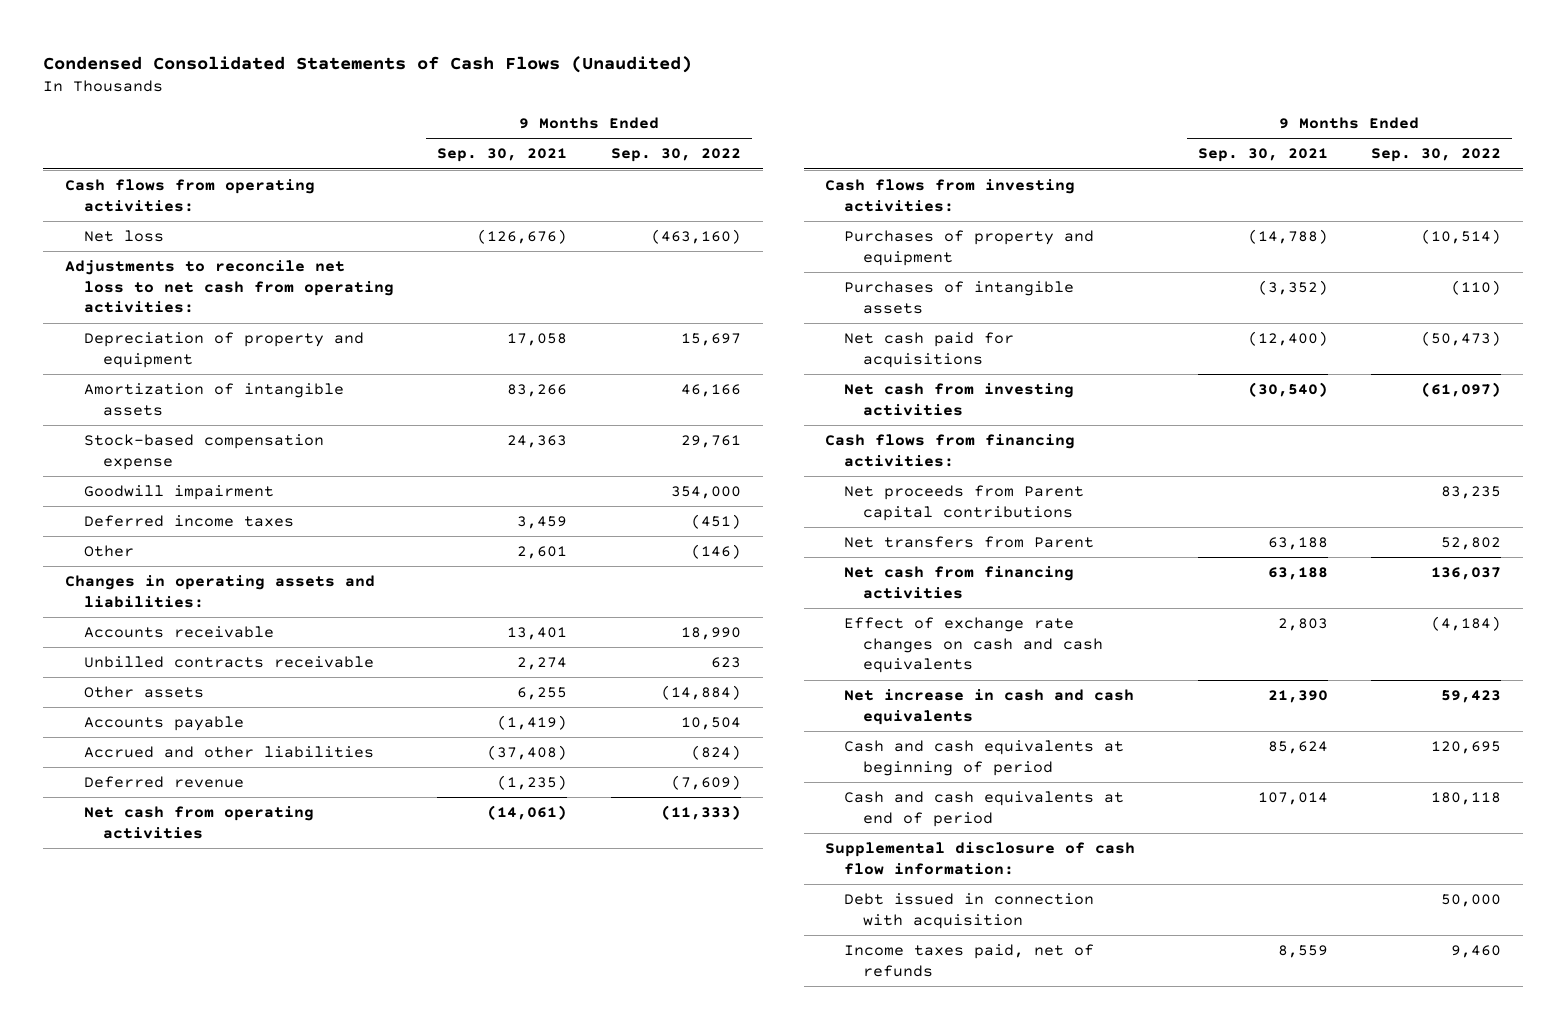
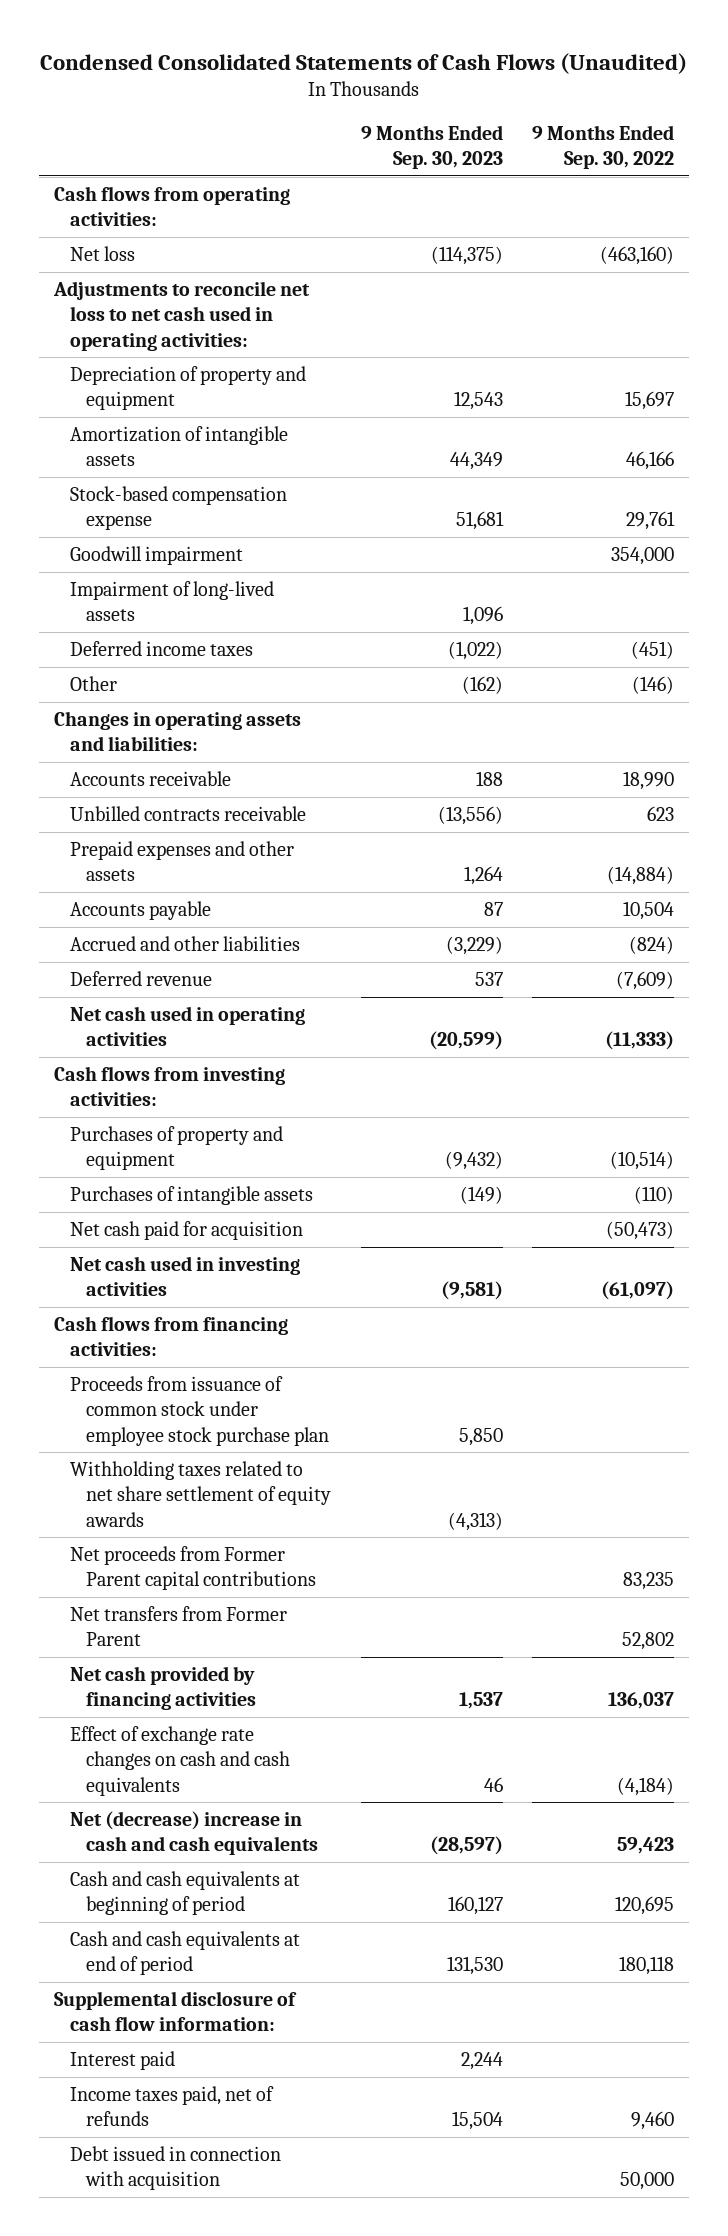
[437,148,568,163] Sep. 30, 2021 -> none
none -> [360,124,503,169] 9 Months Ended Sep. 30, 2023
[65,260,394,314] Adjustments to reconcile net loss to net cash from operating activities: -> [52,281,310,351] Adjustments to reconcile net loss to net cash used in operating activities:
none -> [70,581,275,622] Impairment of long-lived assets
[83,686,204,699] Other assets -> [70,841,295,882] Prepaid expenses and other assets
[83,806,314,839] Net cash from operating activities -> [70,1006,306,1047] Net cash used in operating activities
[844,332,1015,368] Net cash paid for acquisitions -> [70,1221,304,1241] Net cash paid for acquisition
[844,383,1075,416] Net cash from investing activities -> [70,1256,301,1297] Net cash used in investing activities
none -> [70,1376,330,1446] Proceeds from issuance of common stock under employee stock purchase plan
none -> [70,1461,332,1527] Withholding taxes related to net share settlement of equity awards
[844,485,1085,521] Net proceeds from Parent capital contributions -> [70,1546,317,1591] Net proceeds from Former Parent capital contributions
[844,536,1095,549] Net transfers from Parent -> [70,1606,288,1647] Net transfers from Former Parent
[844,566,1075,599] Net cash from financing activities -> [70,1666,257,1711] Net cash provided by financing activities
[844,689,1135,725] Net increase in cash and cash equivalents -> [70,1811,319,1856] Net (decrease) increase in cash and cash equivalents
none -> [70,2051,176,2071] Interest paid
[844,893,1095,929] Debt issued in connection with acquisition -> [70,2146,282,2191] Debt issued in connection with acquisition

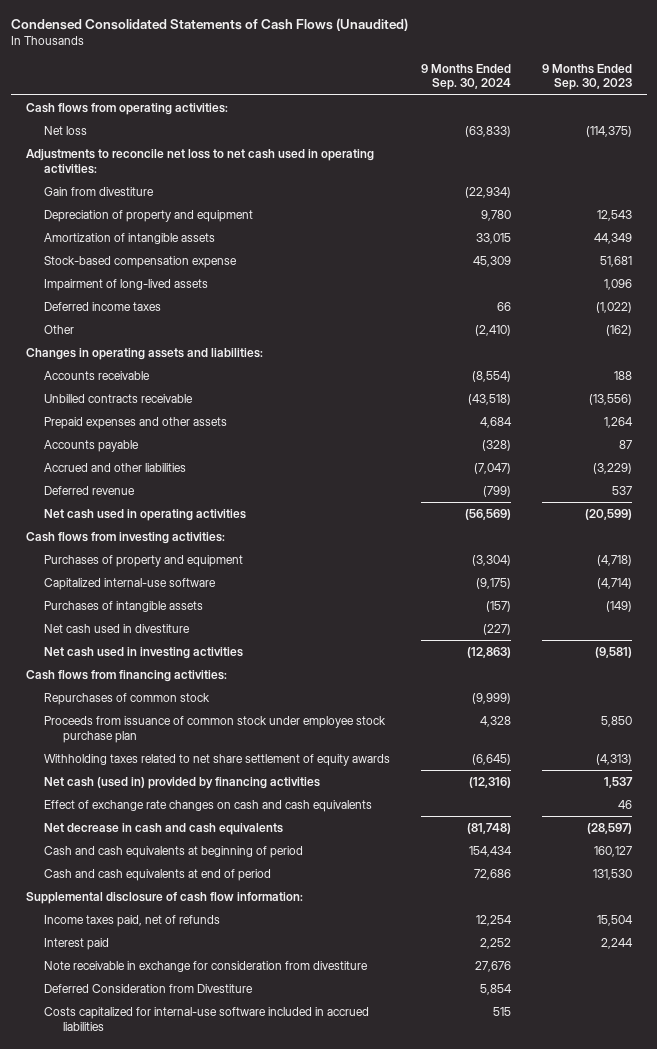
[532,124,675,169] 9 Months Ended Sep. 30, 2022 -> none
none -> [420,63,511,91] 9 Months Ended Sep. 30, 2024
none -> [44,186,155,196] Gain from divestiture
[70,546,244,566] Goodwill impairment -> none
[444,1151,503,1171] (9,432) -> [596,554,632,566] (4,718)
none -> [44,577,217,590] Capitalized internal-use software
[70,1221,304,1241] Net cash paid for acquisition -> none
none -> [44,623,191,633] Net cash used in divestiture
none -> [44,692,211,705] Repurchases of common stock
[70,1546,317,1591] Net proceeds from Former Parent capital contributions -> none
[70,1606,288,1647] Net transfers from Former Parent -> none
[70,1666,257,1711] Net cash provided by financing activities -> [44,776,321,789] Net cash (used in) provided by financing activities
[70,1811,319,1856] Net (decrease) increase in cash and cash equivalents -> [44,822,284,835] Net decrease in cash and cash equivalents
[70,2146,282,2191] Debt issued in connection with acquisition -> none
[70,2051,176,2071] Interest paid -> [44,937,110,950] Interest paid
none -> [44,960,369,972] Note receivable in exchange for consideration from divestiture
none -> [44,983,254,993] Deferred Consideration from Divestiture
none -> [44,1006,370,1031] Costs capitalized for internal-use software included in accrued liabilities

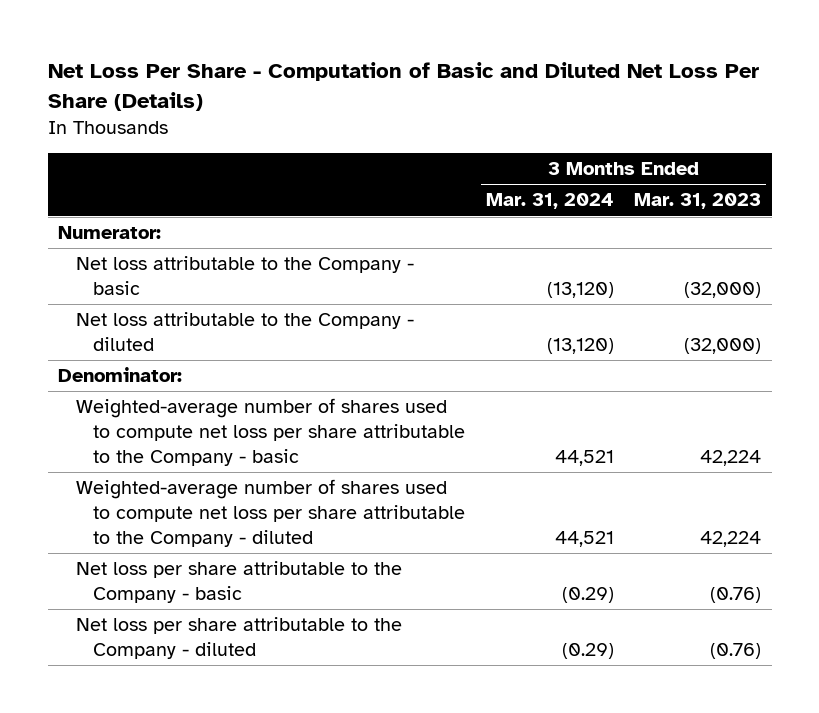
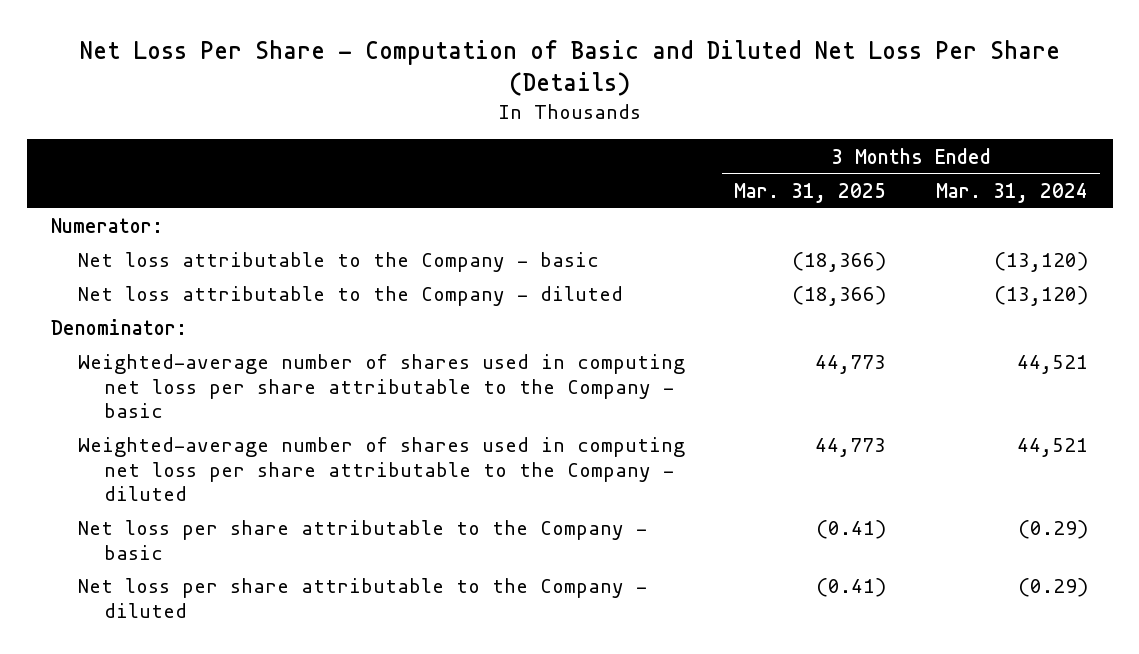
[634,193,762,210] Mar. 31, 2023 -> none
none -> [734,182,887,203] Mar. 31, 2025
[75,398,466,467] Weighted-average number of shares used to compute net loss per share attributable to the Company - basic -> [77,354,685,418] Weighted-average number of shares used in computing net loss per share attributable to the Company - basic
[75,479,466,548] Weighted-average number of shares used to compute net loss per share attributable to the Company - diluted -> [77,437,685,501] Weighted-average number of shares used in computing net loss per share attributable to the Company - diluted

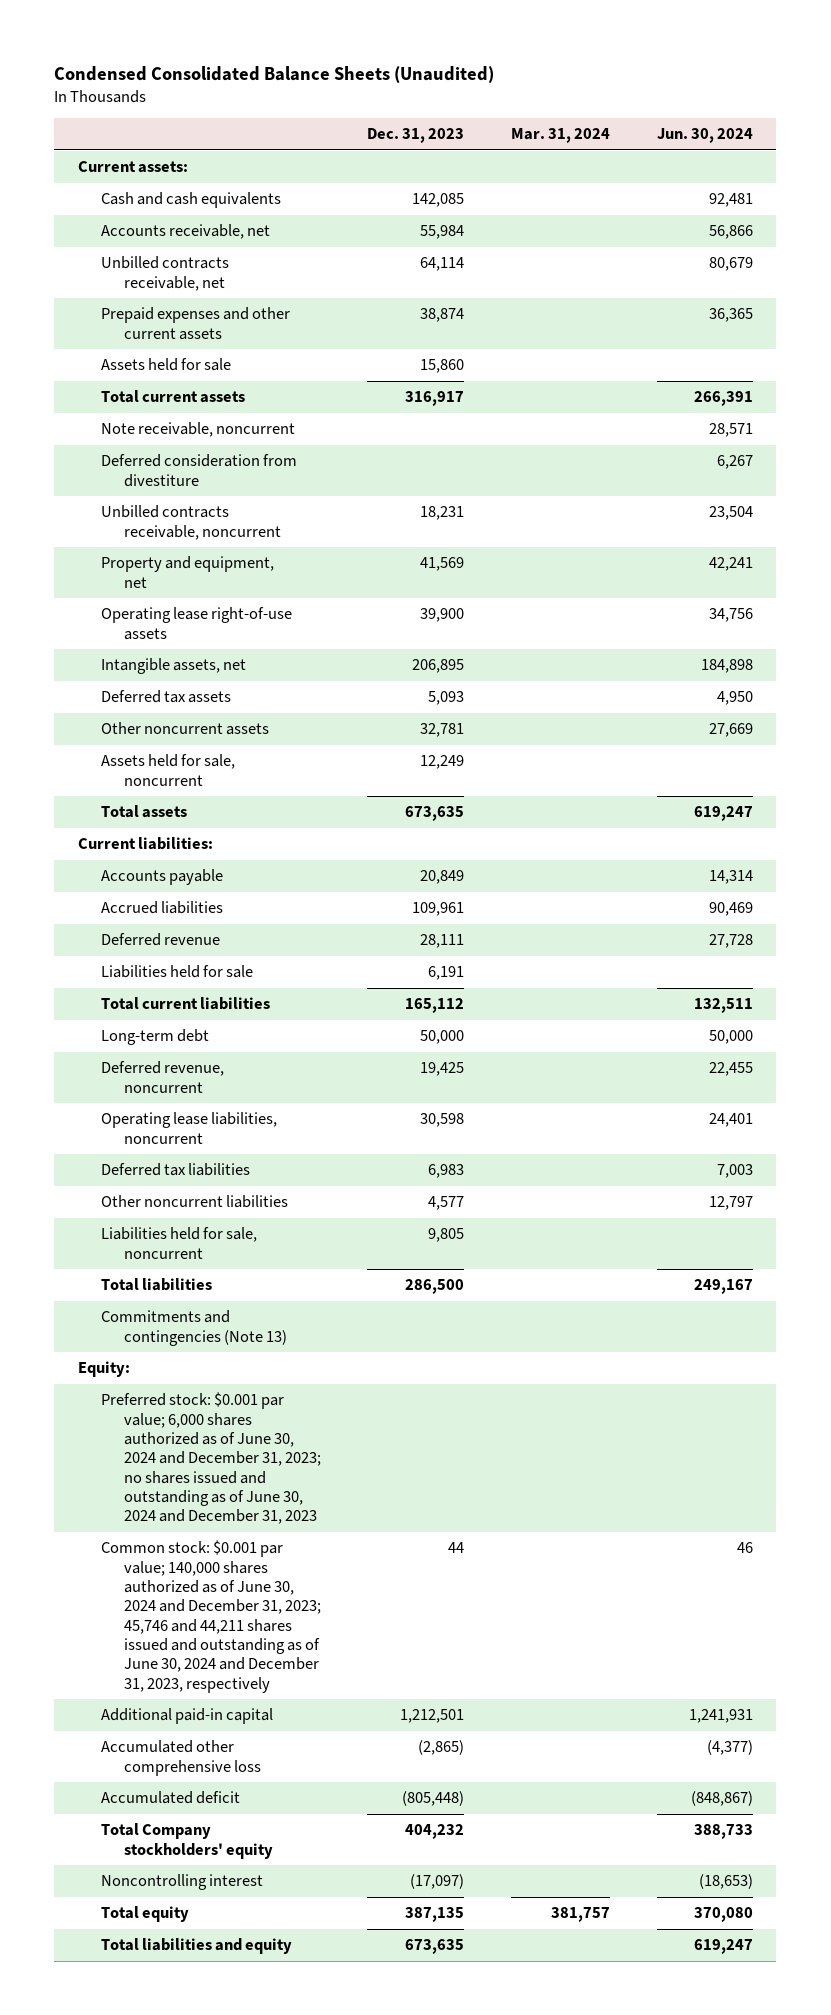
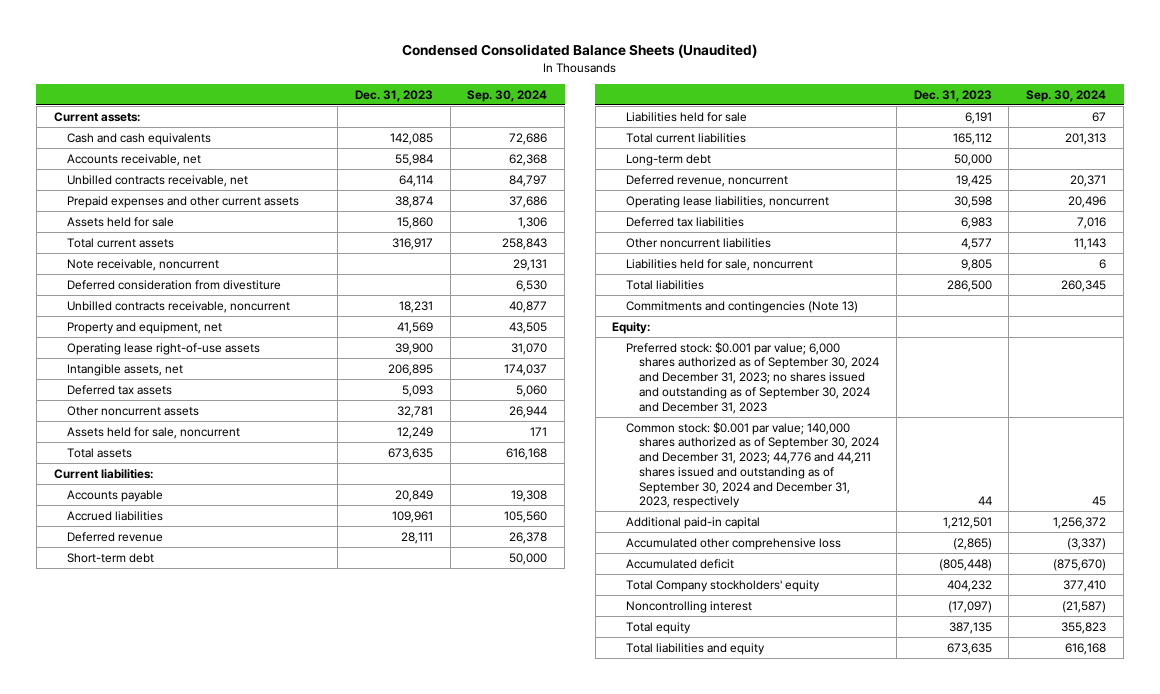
[511,128,611,144] Mar. 31, 2024 -> none
[656,128,753,144] Jun. 30, 2024 -> none
none -> [467,89,548,102] Sep. 30, 2024
none -> [66,552,154,563] Short-term debt
[100,1392,321,1525] Preferred stock: $0.001 par value; 6,000 shares authorized as of June 30, 2024 and December 31, 2023; no shares issued and outstanding as of June 30, 2024 and December 31, 2023 -> [625,341,880,414] Preferred stock: $0.001 par value; 6,000 shares authorized as of September 30, 2024 and December 31, 2023; no shares issued and outstanding as of September 30, 2024 and December 31, 2023
[100,1540,321,1693] Common stock: $0.001 par value; 140,000 shares authorized as of June 30, 2024 and December 31, 2023; 45,746 and 44,211 shares issued and outstanding as of June 30, 2024 and December 31, 2023, respectively -> [625,421,880,509] Common stock: $0.001 par value; 140,000 shares authorized as of September 30, 2024 and December 31, 2023; 44,776 and 44,211 shares issued and outstanding as of September 30, 2024 and December 31, 2023, respectively

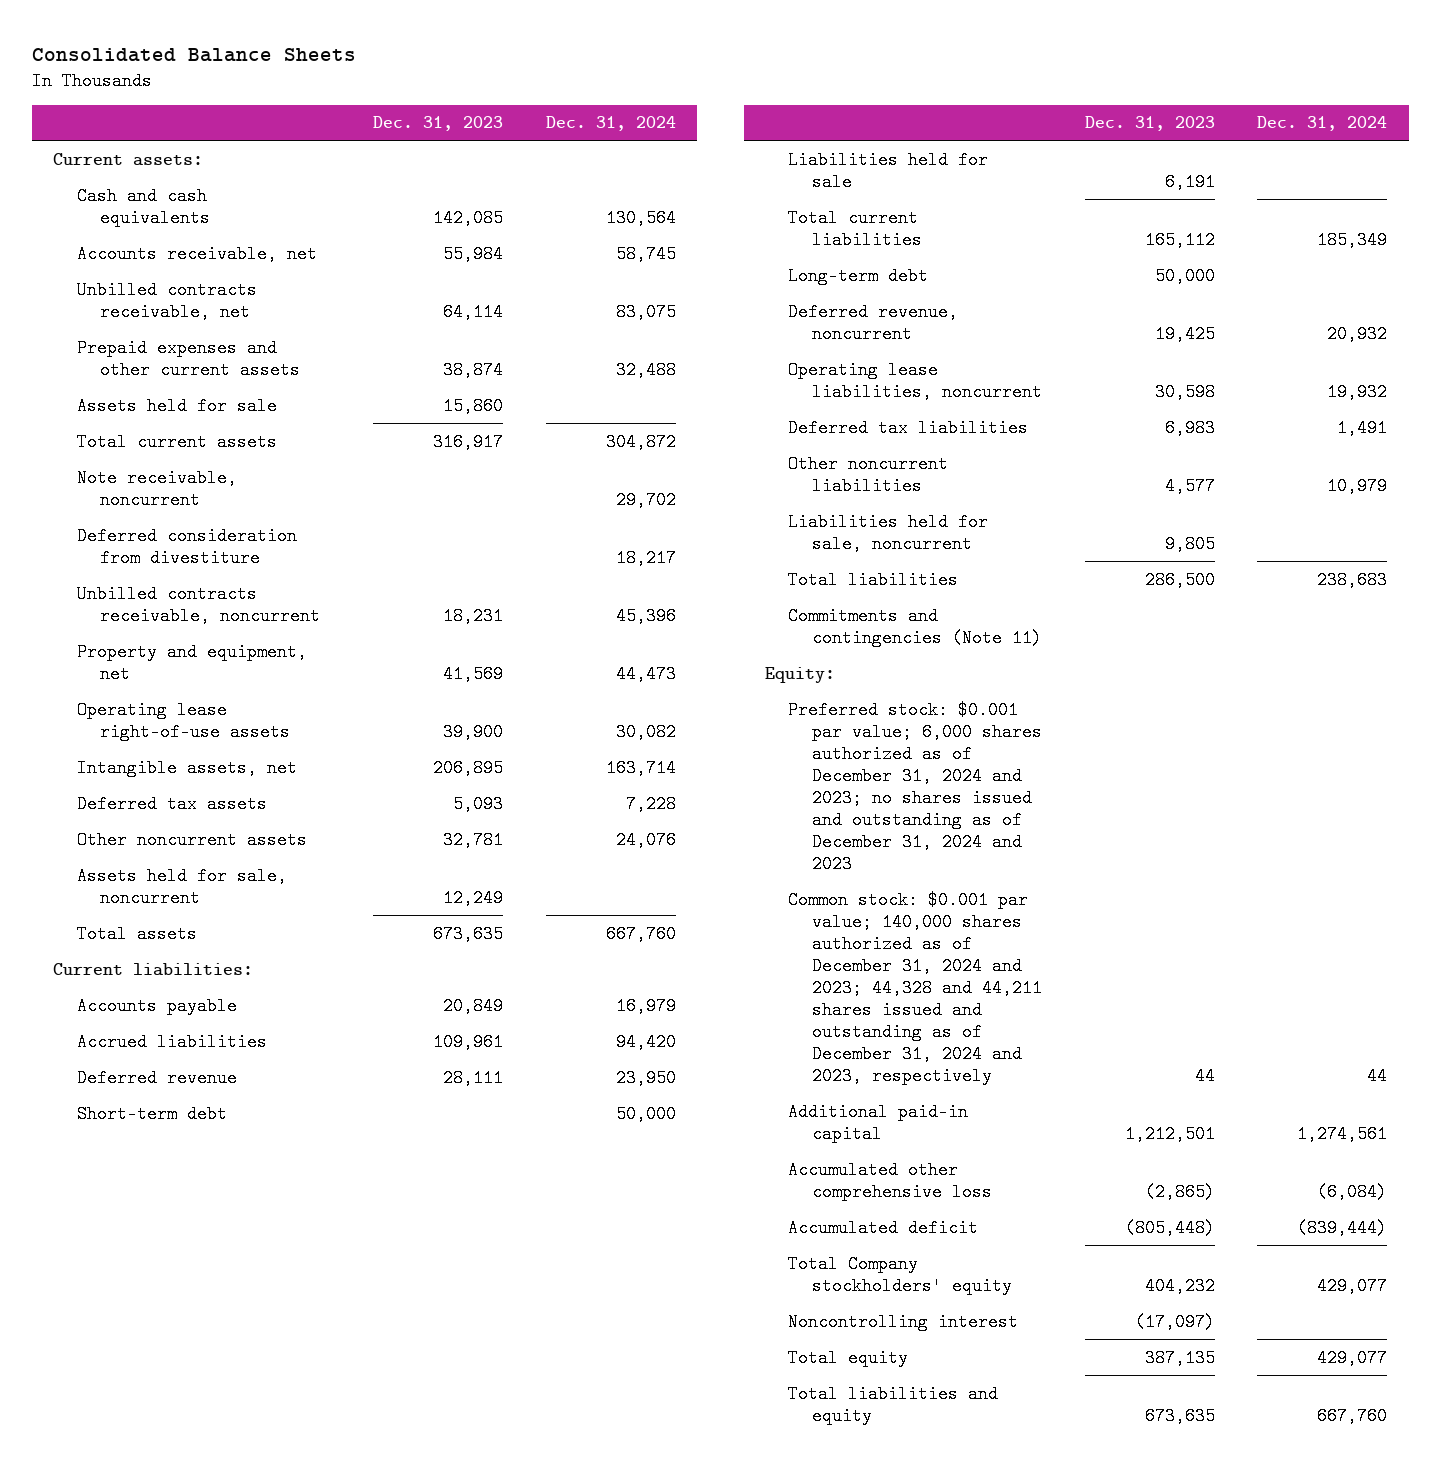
[401,44,757,59] Condensed Consolidated Balance Sheets (Unaudited) -> [31,47,356,62] Consolidated Balance Sheets
[467,89,548,102] Sep. 30, 2024 -> none
none -> [545,116,676,132] Dec. 31, 2024
[625,300,858,313] Commitments and contingencies (Note 13) -> [788,606,1042,647] Commitments and contingencies (Note 11)
[625,341,880,414] Preferred stock: $0.001 par value; 6,000 shares authorized as of September 30, 2024 and December 31, 2023; no shares issued and outstanding as of September 30, 2024 and December 31, 2023 -> [788,700,1042,873] Preferred stock: $0.001 par value; 6,000 shares authorized as of December 31, 2024 and 2023; no shares issued and outstanding as of December 31, 2024 and 2023
[625,421,880,509] Common stock: $0.001 par value; 140,000 shares authorized as of September 30, 2024 and December 31, 2023; 44,776 and 44,211 shares issued and outstanding as of September 30, 2024 and December 31, 2023, respectively -> [788,890,1042,1086] Common stock: $0.001 par value; 140,000 shares authorized as of December 31, 2024 and 2023; 44,328 and 44,211 shares issued and outstanding as of December 31, 2024 and 2023, respectively

